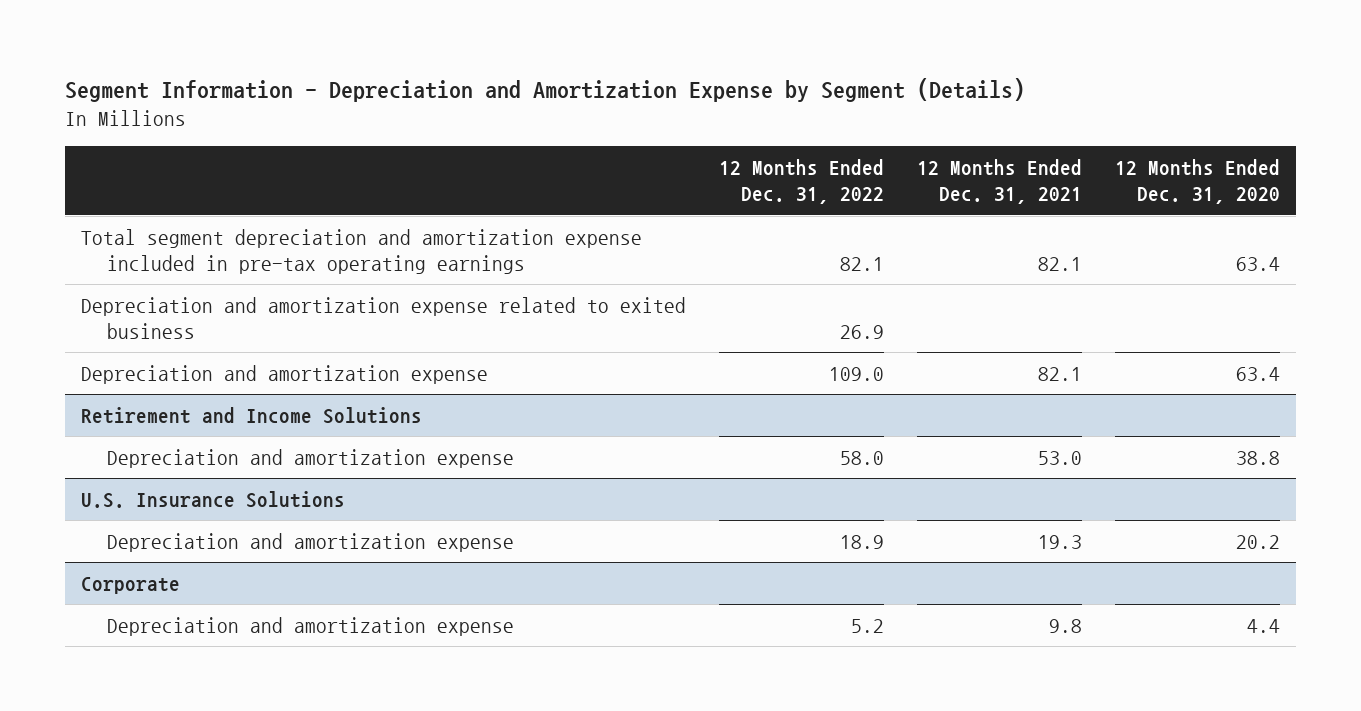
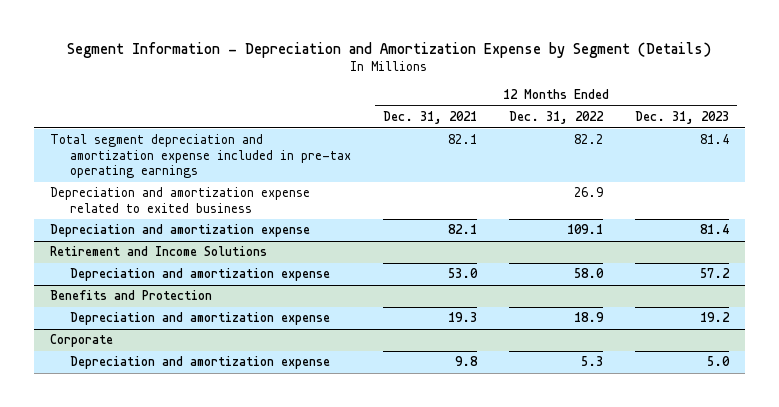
[1114,159,1280,205] 12 Months Ended Dec. 31, 2020 -> none
none -> [634,111,729,125] Dec. 31, 2023
[840,256,885,271] 82.1 -> [573,134,603,145] 82.2
[829,366,885,381] 109.0 -> [566,224,603,235] 109.1
[81,490,346,508] U.S. Insurance Solutions -> none
none -> [50,290,213,301] Benefits and Protection
[851,618,885,633] 5.2 -> [580,356,603,367] 5.3

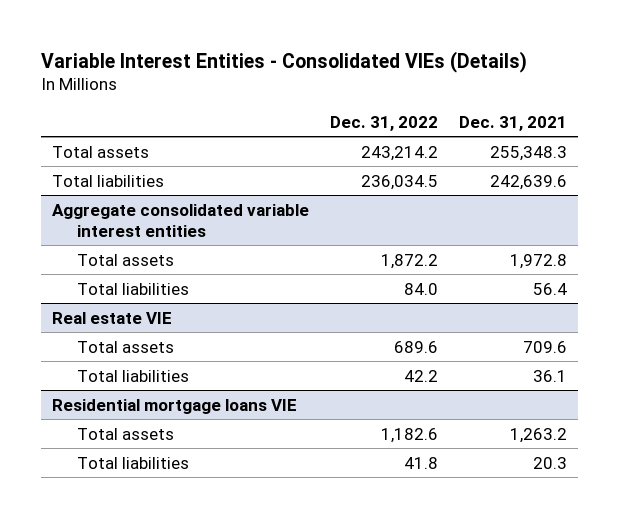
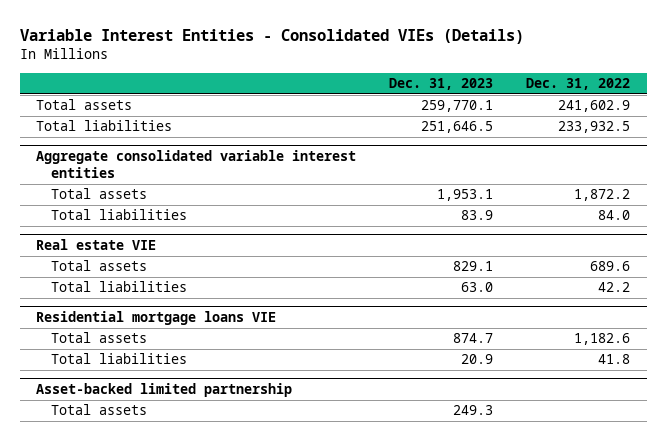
[459,115,568,131] Dec. 31, 2021 -> none
none -> [389,78,494,91] Dec. 31, 2023
[361,145,439,161] 243,214.2 -> [558,100,631,113] 241,602.9
[361,174,439,190] 236,034.5 -> [558,121,631,134] 233,932.5
none -> [36,383,293,398] Asset-backed limited partnership
none -> [51,404,148,416] Total assets

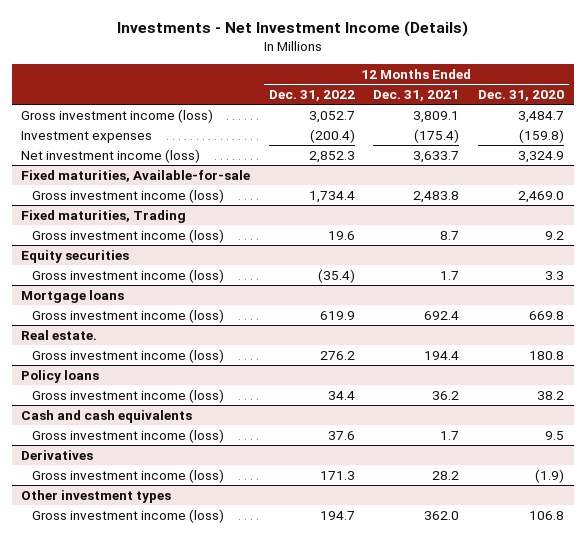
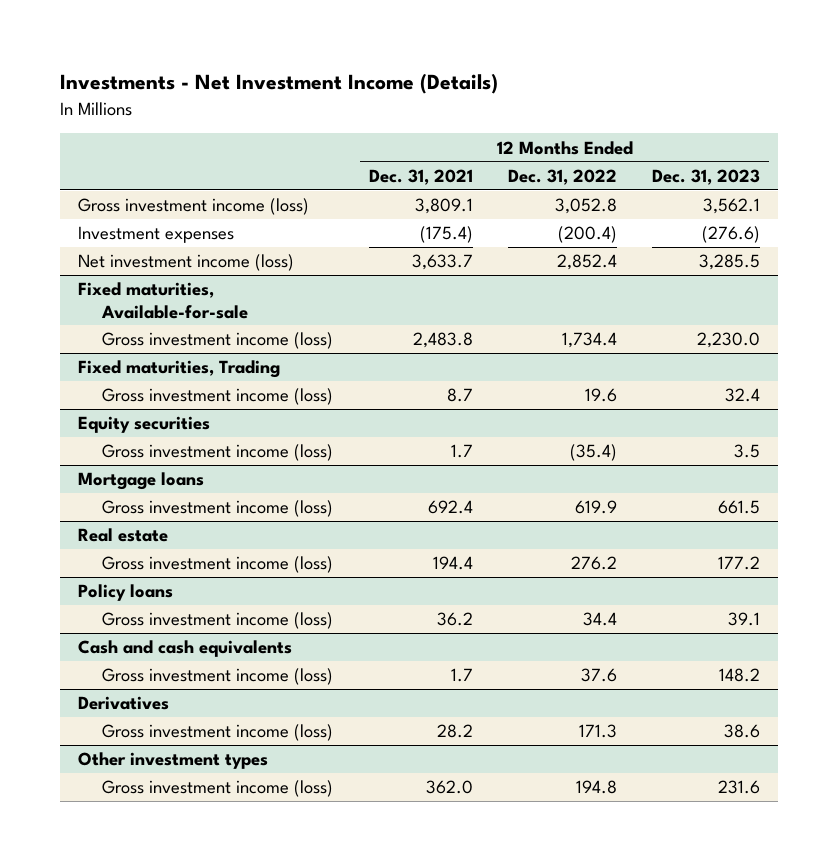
[478,89,565,101] Dec. 31, 2020 -> none
none -> [652,168,761,185] Dec. 31, 2023
[308,110,355,123] 3,052.7 -> [555,198,618,215] 3,052.8
[308,150,355,163] 2,852.3 -> [557,254,618,271] 2,852.4
[21,329,98,340] Real estate. -> [77,528,168,543] Real estate
[319,510,355,520] 194.7 -> [576,780,618,795] 194.8

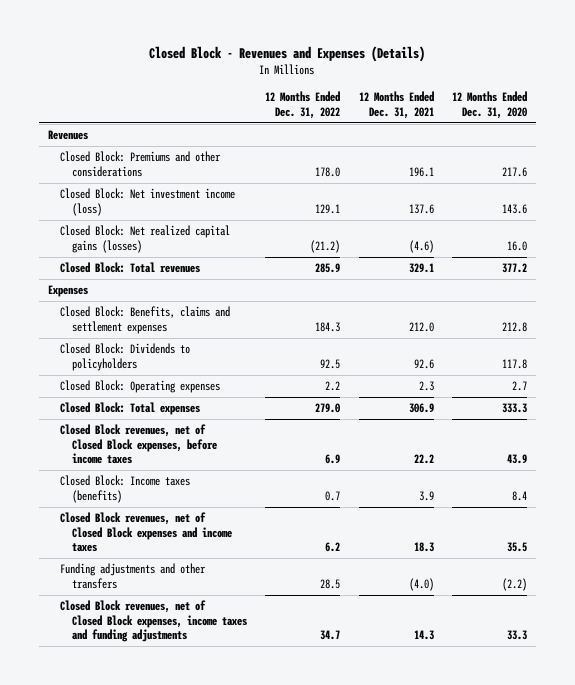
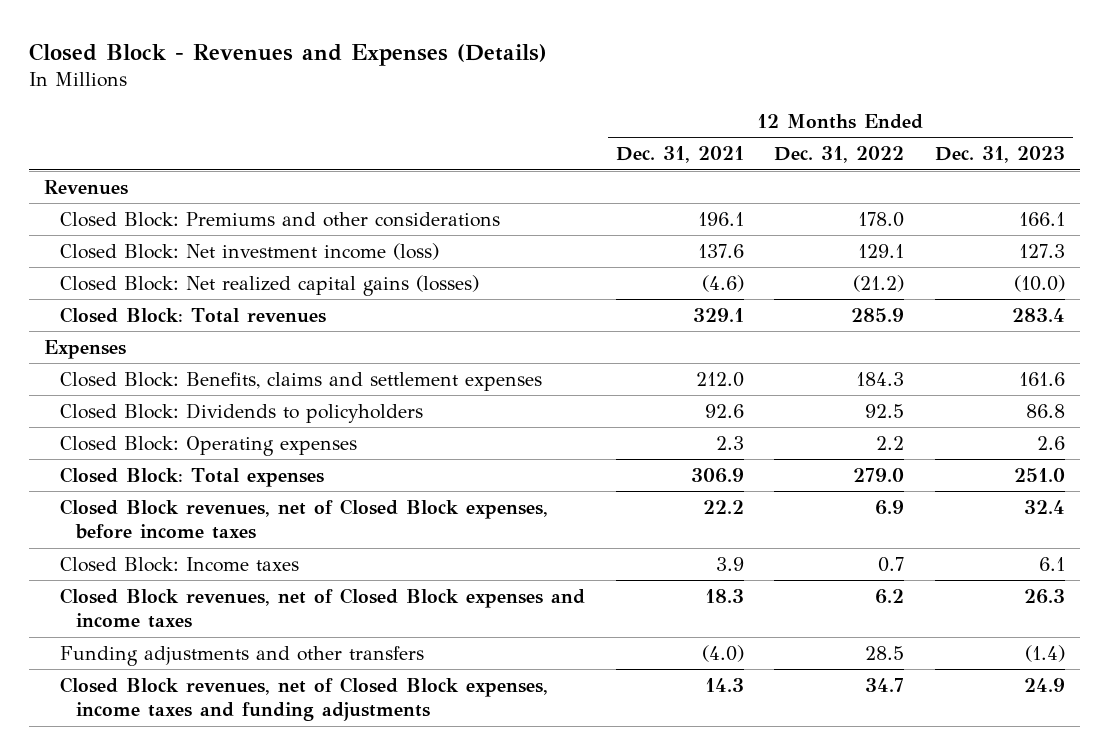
[451,91,527,119] 12 Months Ended Dec. 31, 2020 -> none
none -> [934,146,1065,164] Dec. 31, 2023
[60,475,191,503] Closed Block: Income taxes (benefits) -> [60,556,300,572] Closed Block: Income taxes

